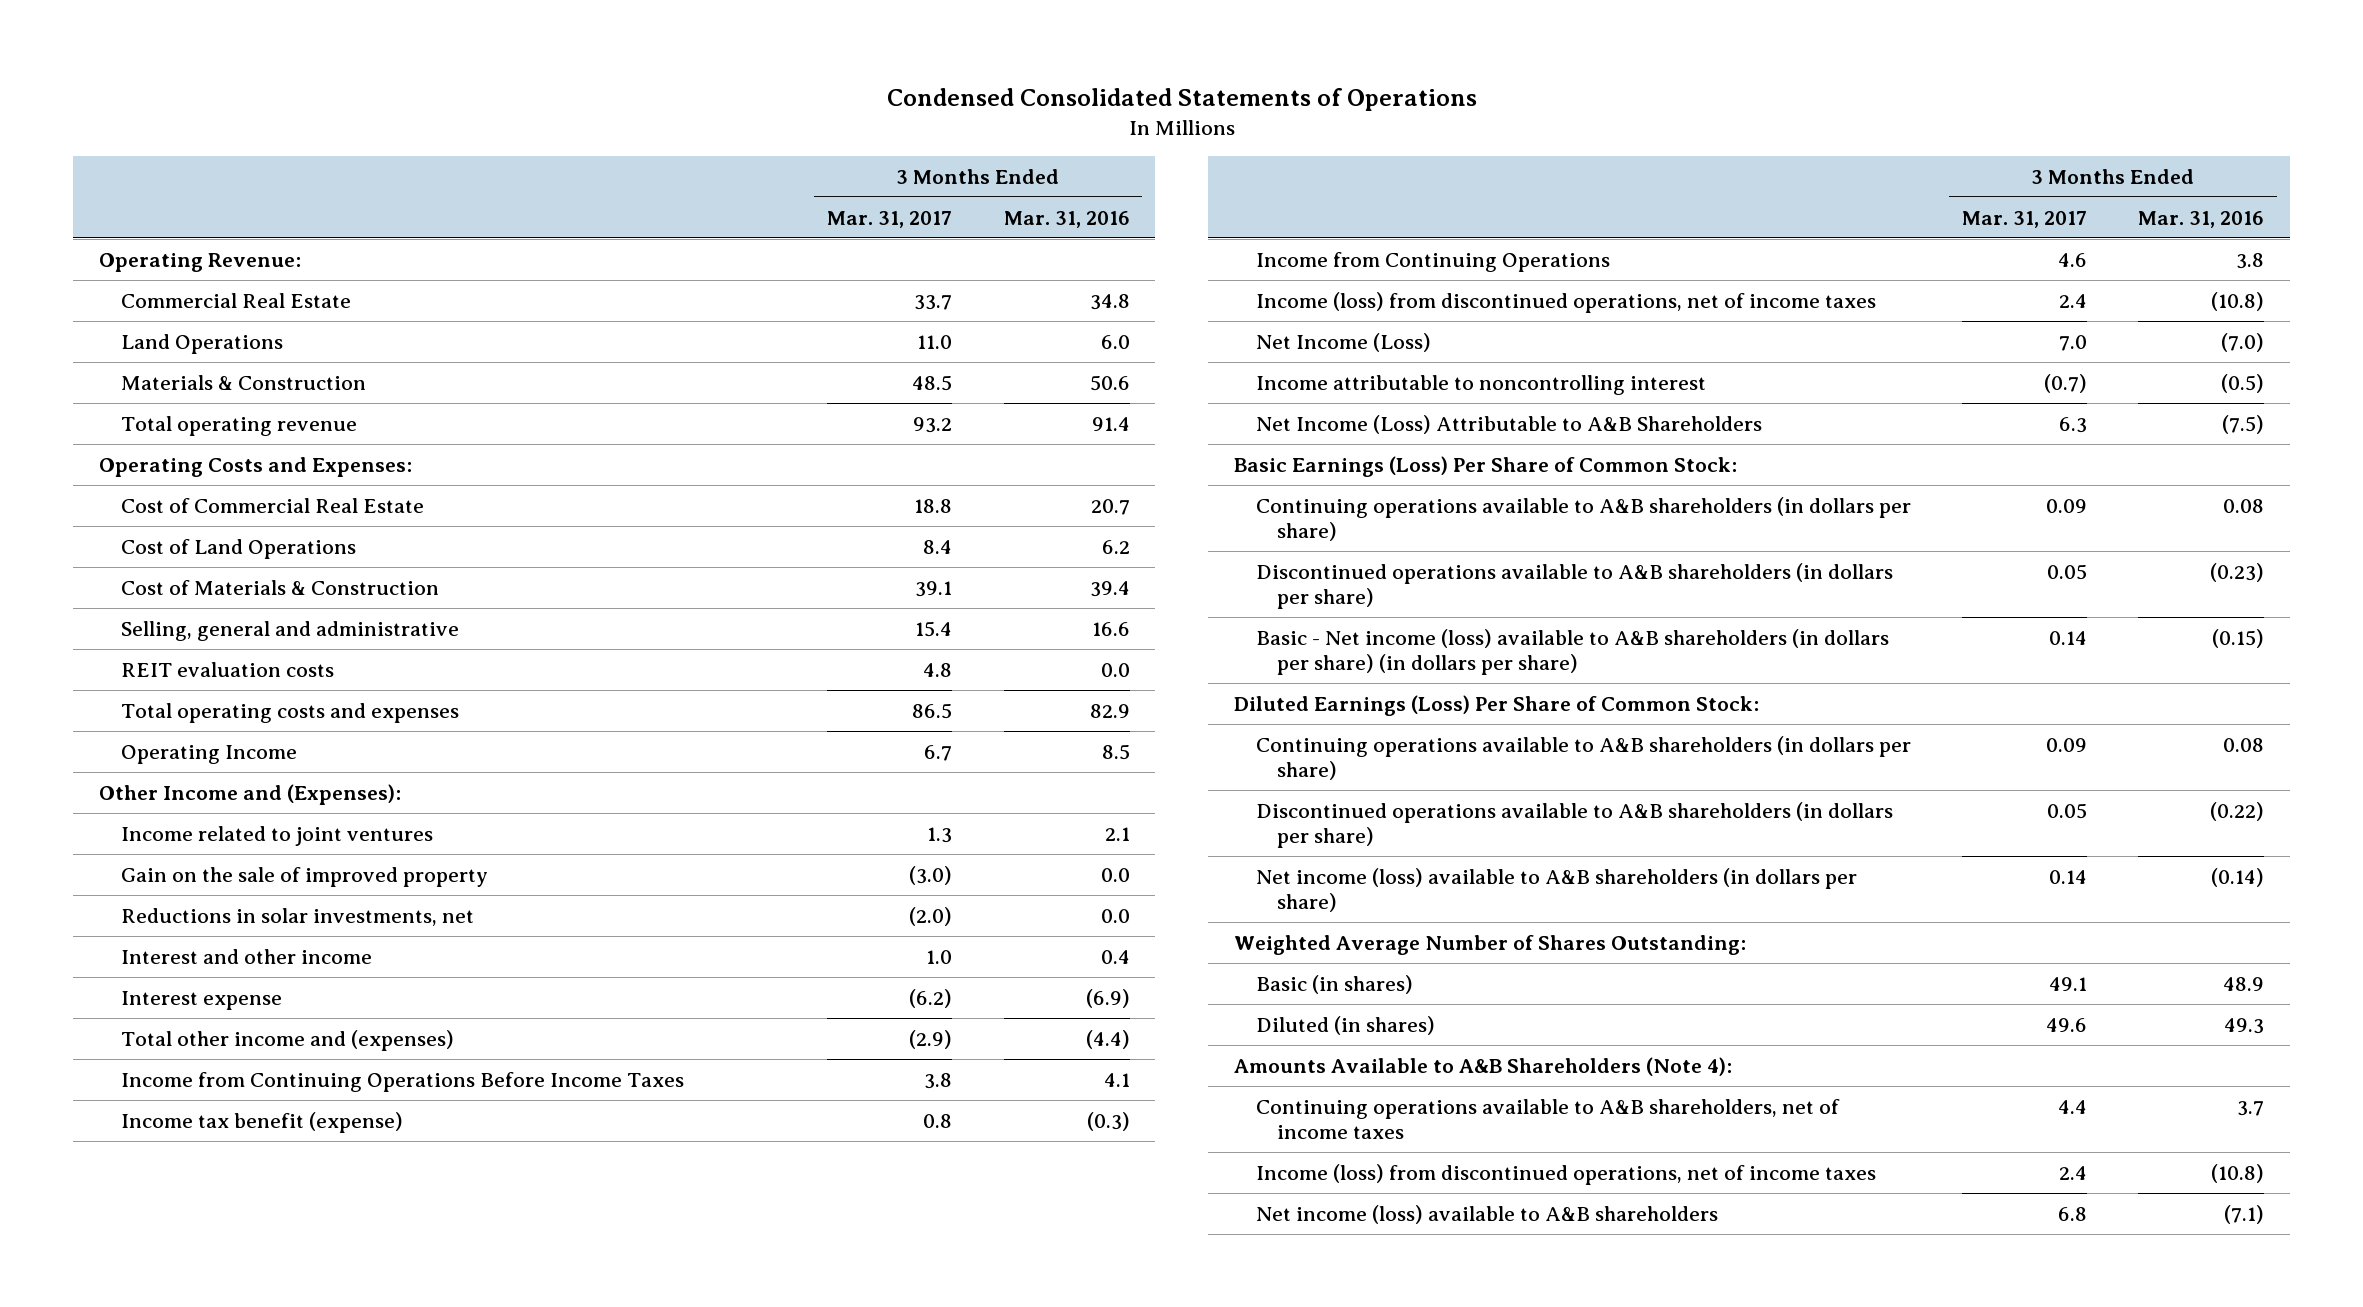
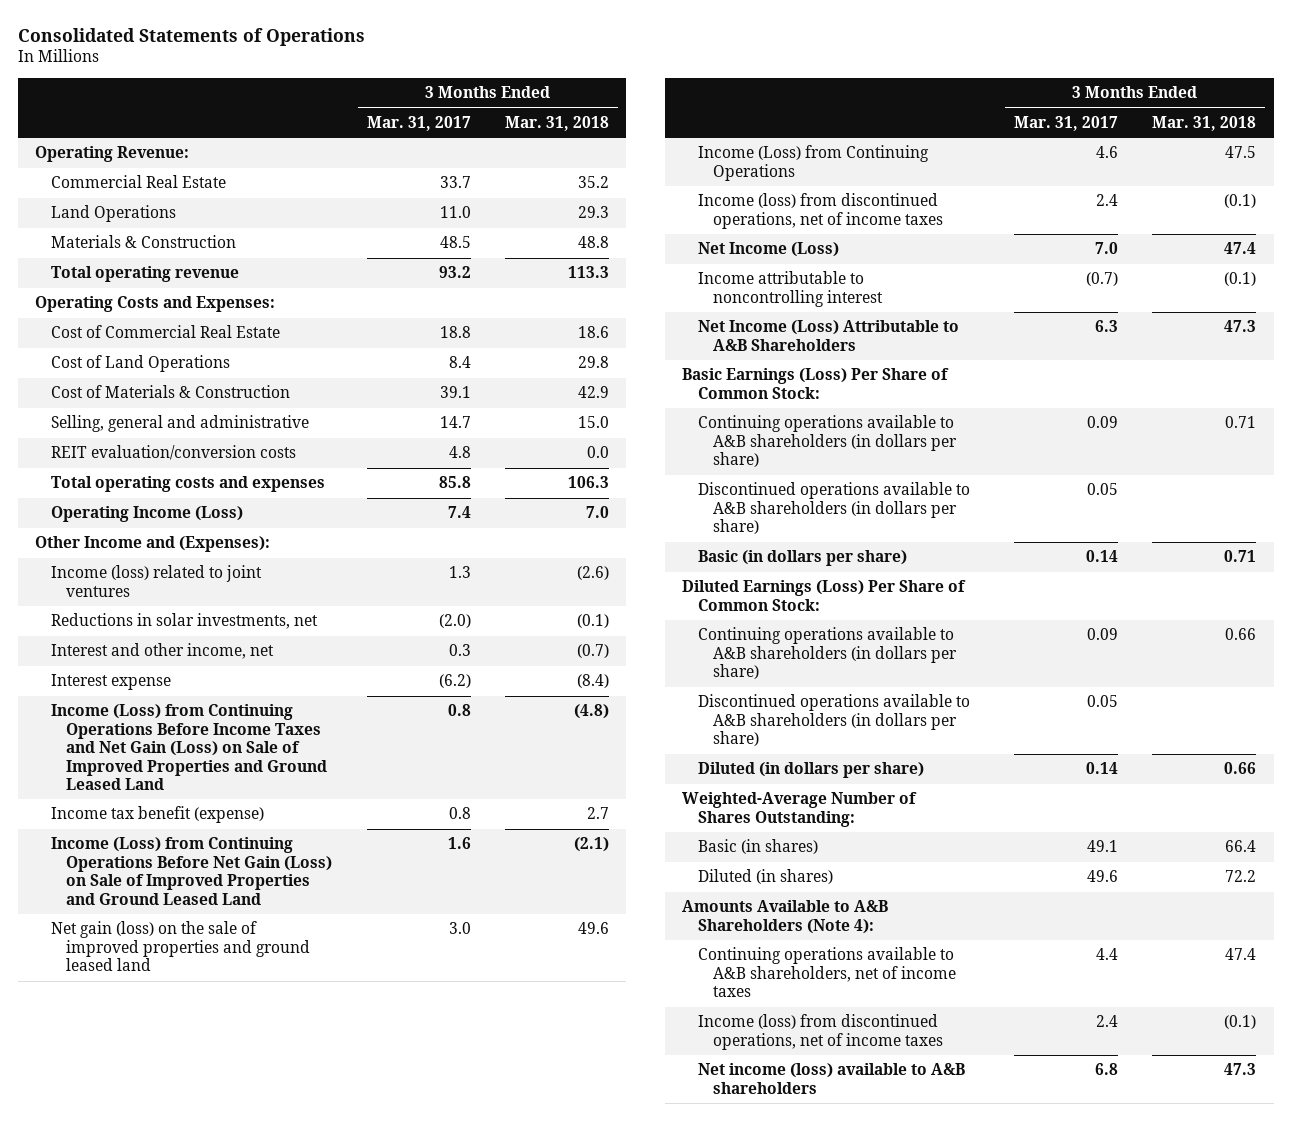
[886,88,1477,112] Condensed Consolidated Statements of Operations -> [17,27,365,46] Consolidated Statements of Operations
[1003,210,1130,228] Mar. 31, 2016 -> none
none -> [505,115,610,131] Mar. 31, 2018
[915,620,953,637] 15.4 -> [439,416,471,429] 14.7
[120,661,334,677] REIT evaluation costs -> [50,445,296,461] REIT evaluation/conversion costs
[912,702,953,719] 86.5 -> [438,476,471,489] 85.8
[120,744,297,764] Operating Income -> [50,506,243,523] Operating Income (Loss)
[924,744,953,761] 6.7 -> [447,506,471,519] 7.4
[120,866,488,887] Gain on the sale of improved property -> none
[120,825,433,846] Income related to joint ventures -> [50,565,262,597] Income (loss) related to joint ventures
[120,948,372,964] Interest and other income -> [50,643,274,660] Interest and other income, net
[926,949,953,964] 1.0 -> [448,644,471,657] 0.3
[120,1029,454,1051] Total other income and (expenses) -> none
[120,1071,684,1092] Income from Continuing Operations Before Income Taxes -> [50,704,328,791] Income (Loss) from Continuing Operations Before Income Taxes and Net Gain (Loss) on Sale of Improved Properties and Ground Leased Land
[924,1072,953,1089] 3.8 -> [447,704,471,717] 0.8
none -> [50,837,333,905] Income (Loss) from Continuing Operations Before Net Gain (Loss) on Sale of Improved Properties and Ground Leased Land
none -> [50,921,311,972] Net gain (loss) on the sale of improved properties and ground leased land
[1255,251,1610,272] Income from Continuing Operations -> [697,145,929,181] Income (Loss) from Continuing Operations
[1255,628,1889,675] Basic - Net income (loss) available to A&B shareholders (in dollars per share) (in dollars per share) -> [697,550,907,567] Basic (in dollars per share)
[1255,867,1857,912] Net income (loss) available to A&B shareholders (in dollars per share) -> [697,762,924,779] Diluted (in dollars per share)
[1233,934,1746,955] Weighted Average Number of Shares Outstanding: -> [682,792,918,827] Weighted-Average Number of Shares Outstanding:

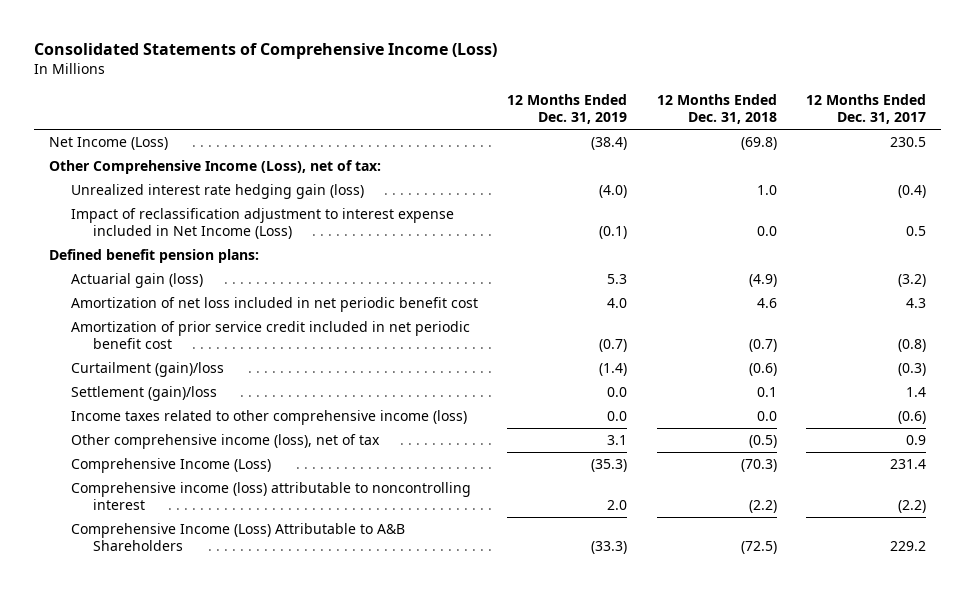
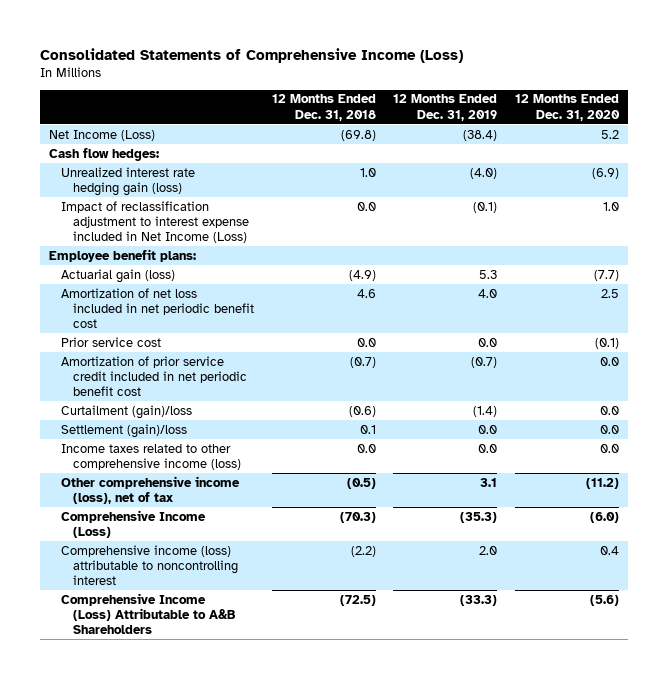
[806,94,927,125] 12 Months Ended Dec. 31, 2017 -> none
none -> [515,94,621,121] 12 Months Ended Dec. 31, 2020
[48,160,381,175] Other Comprehensive Income (Loss), net of tax: -> none
none -> [49,147,160,161] Cash flow hedges:
[48,249,259,264] Defined benefit pension plans: -> [49,248,197,262] Employee benefit plans:
none -> [61,336,162,347] Prior service cost

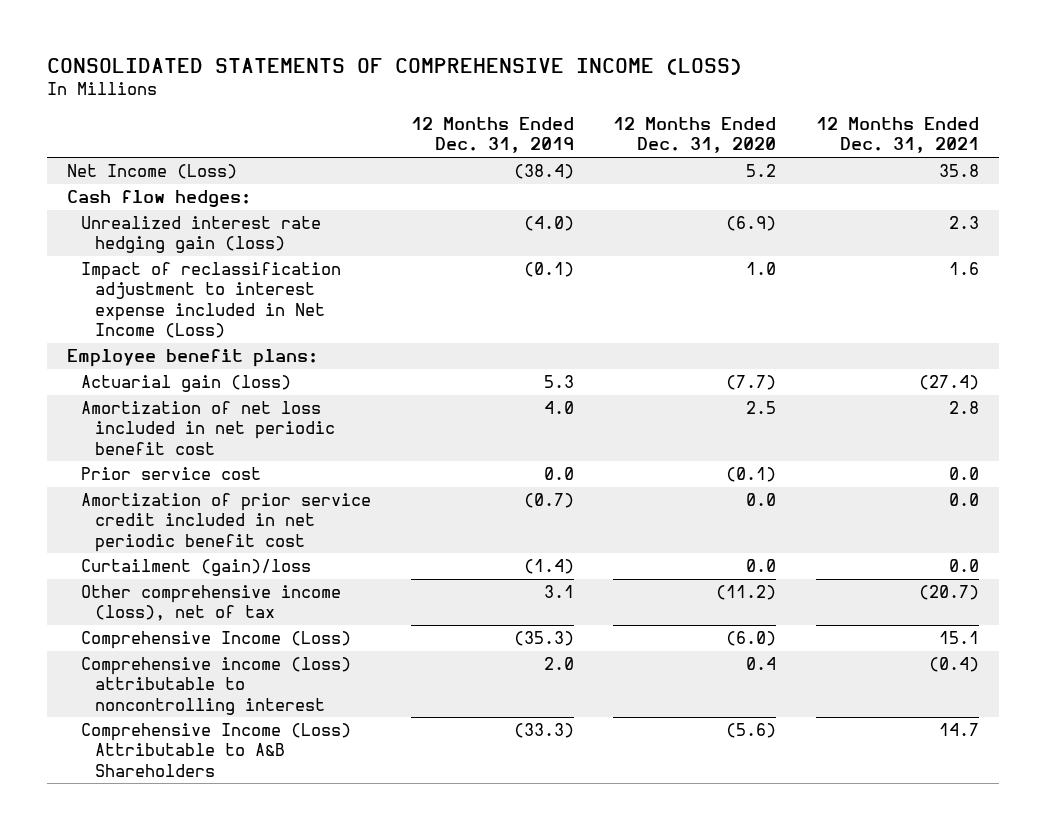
[40,48,464,64] Consolidated Statements of Comprehensive Income (Loss) -> [47,57,743,75] CONSOLIDATED STATEMENTS OF COMPREHENSIVE INCOME (LOSS)
[271,94,376,121] 12 Months Ended Dec. 31, 2018 -> none
none -> [815,116,979,154] 12 Months Ended Dec. 31, 2021
[61,423,188,438] Settlement (gain)/loss -> none
[61,443,242,470] Income taxes related to other comprehensive income (loss) -> none

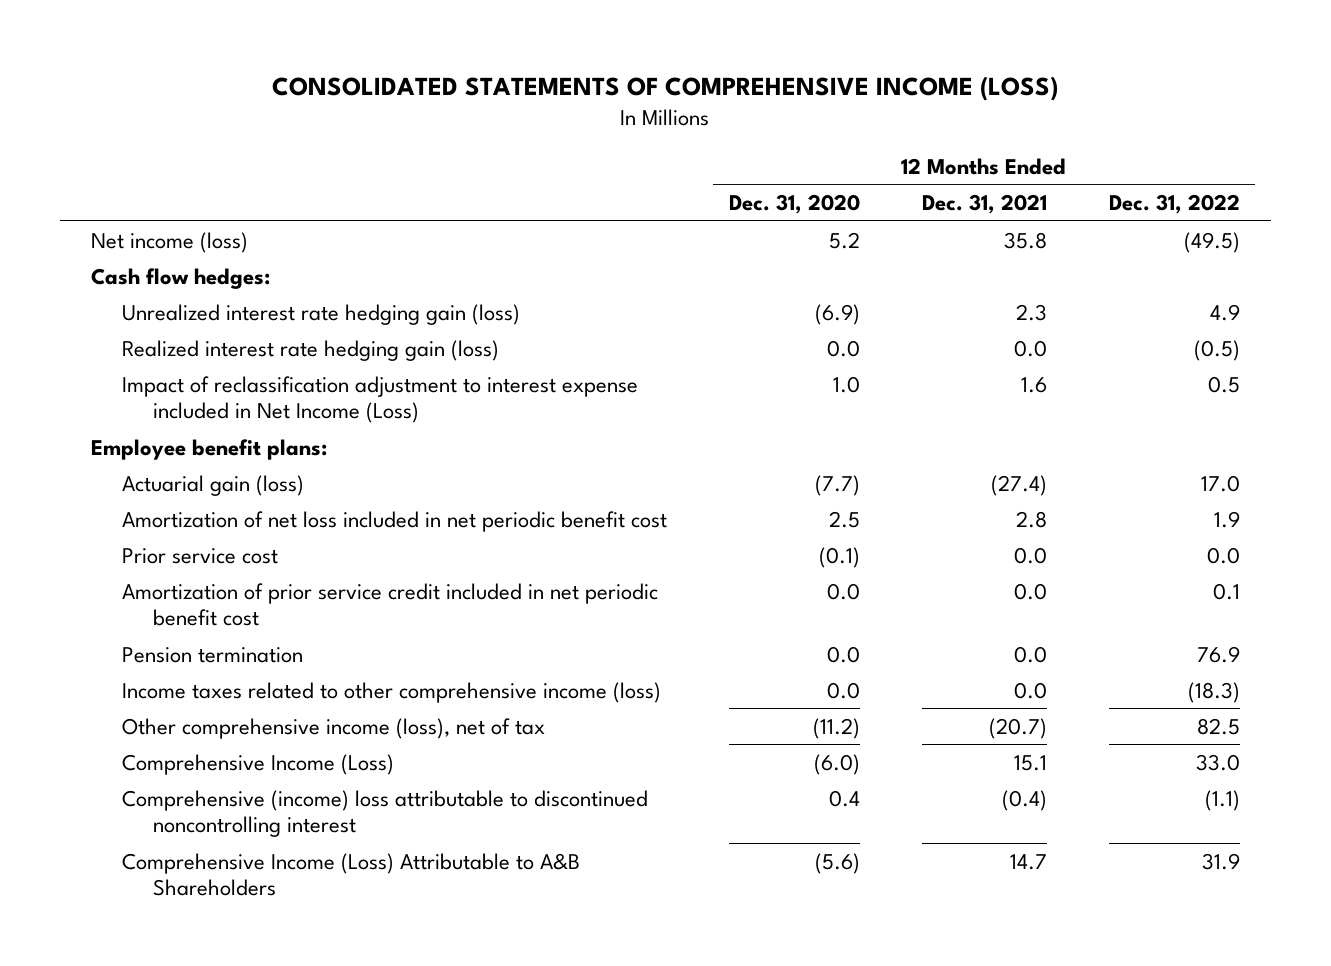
[410,116,574,154] 12 Months Ended Dec. 31, 2019 -> none
none -> [1108,194,1240,215] Dec. 31, 2022
[67,163,238,179] Net Income (Loss) -> [90,231,248,253] Net income (loss)
none -> [121,339,499,361] Realized interest rate hedging gain (loss)
[80,558,311,576] Curtailment (gain)/loss -> none
none -> [121,646,303,663] Pension termination
none -> [121,681,661,703] Income taxes related to other comprehensive income (loss)
[80,656,351,715] Comprehensive income (loss) attributable to noncontrolling interest -> [121,789,648,837] Comprehensive (income) loss attributable to discontinued noncontrolling interest

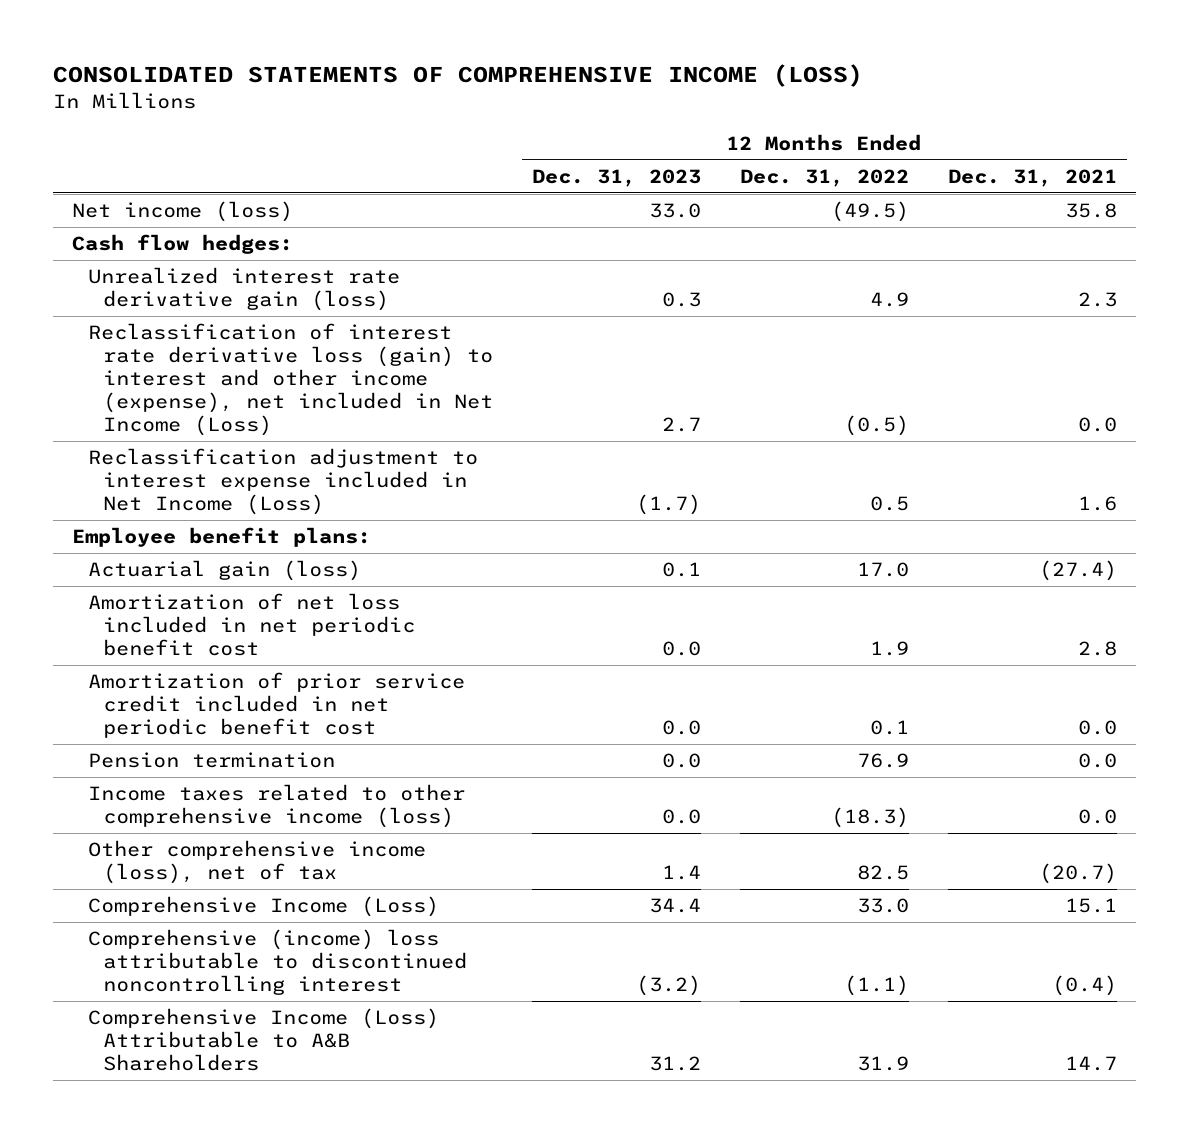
[728,194,860,215] Dec. 31, 2020 -> none
none -> [532,168,702,187] Dec. 31, 2023
[121,303,520,325] Unrealized interest rate hedging gain (loss) -> [87,267,400,312] Unrealized interest rate derivative gain (loss)
[121,339,499,361] Realized interest rate hedging gain (loss) -> [87,323,494,436] Reclassification of interest rate derivative loss (gain) to interest and other income (expense), net included in Net Income (Loss)
[121,375,638,423] Impact of reclassification adjustment to interest expense included in Net Income (Loss) -> [87,448,478,515] Reclassification adjustment to interest expense included in Net Income (Loss)
[121,547,278,564] Prior service cost -> none

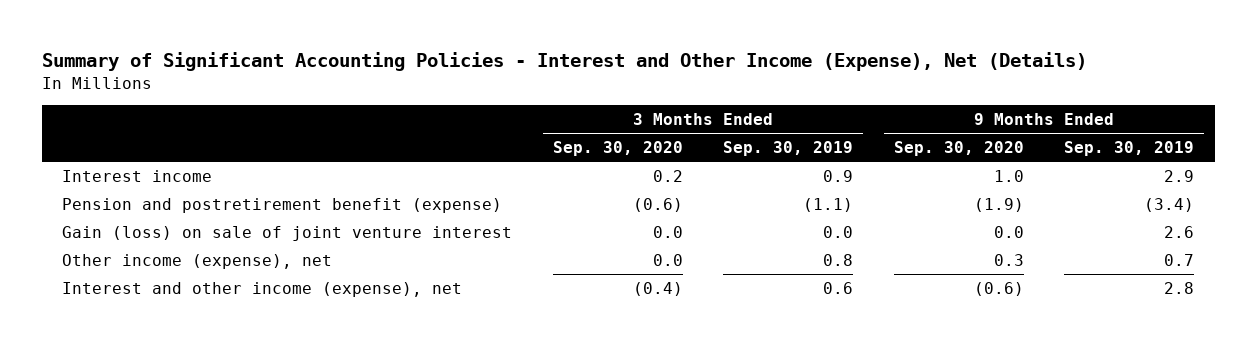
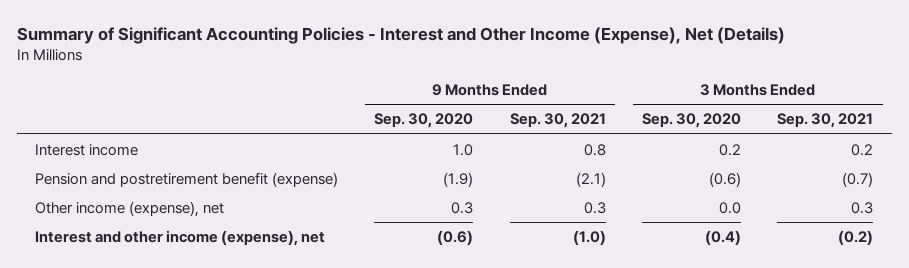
[723,141,854,157] Sep. 30, 2019 -> none
[1064,141,1195,157] Sep. 30, 2019 -> none
none -> [509,113,606,129] Sep. 30, 2021
none -> [777,113,874,129] Sep. 30, 2021
[62,225,513,241] Gain (loss) on sale of joint venture interest -> none

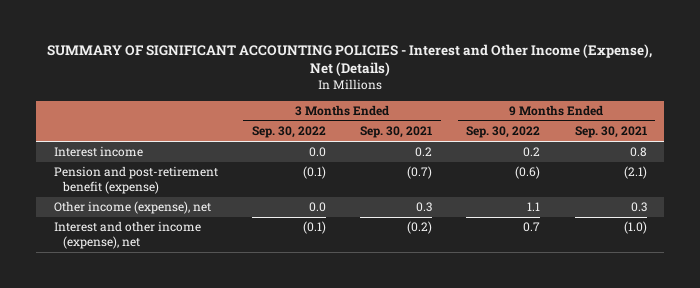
[16,27,785,45] Summary of Significant Accounting Policies - Interest and Other Income (Expense), Net (Details) -> [47,43,653,76] SUMMARY OF SIGNIFICANT ACCOUNTING POLICIES - Interest and Other Income (Expense), Net (Details)
[374,113,474,129] Sep. 30, 2020 -> none
[642,113,742,129] Sep. 30, 2020 -> none
none -> [251,126,326,139] Sep. 30, 2022
none -> [466,126,541,139] Sep. 30, 2022
[35,171,339,187] Pension and postretirement benefit (expense) -> [53,166,218,195] Pension and post-retirement benefit (expense)

